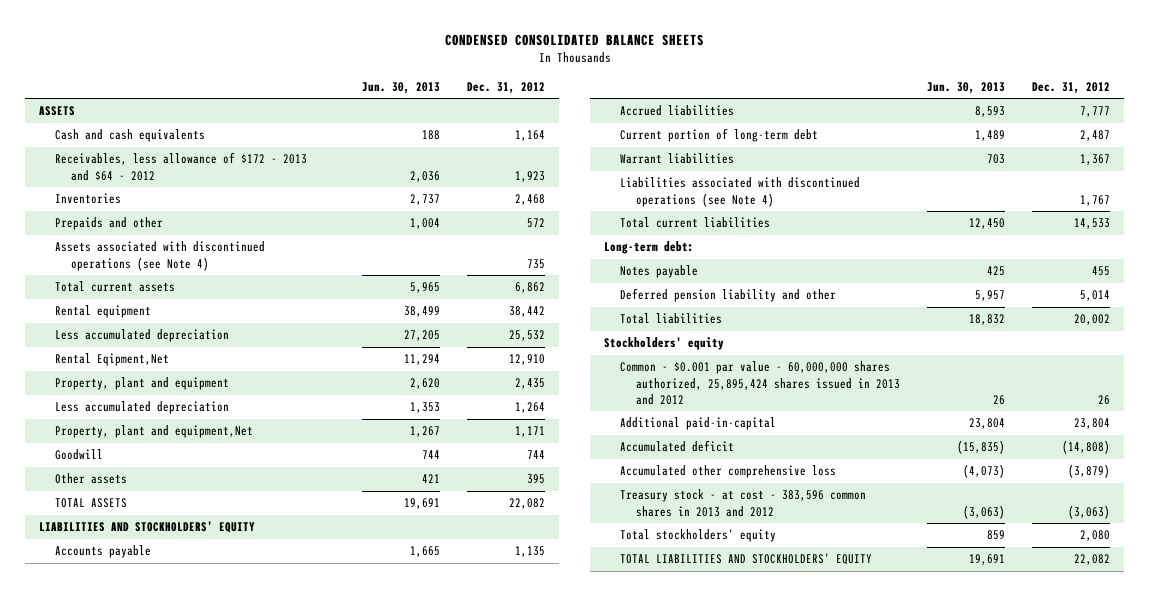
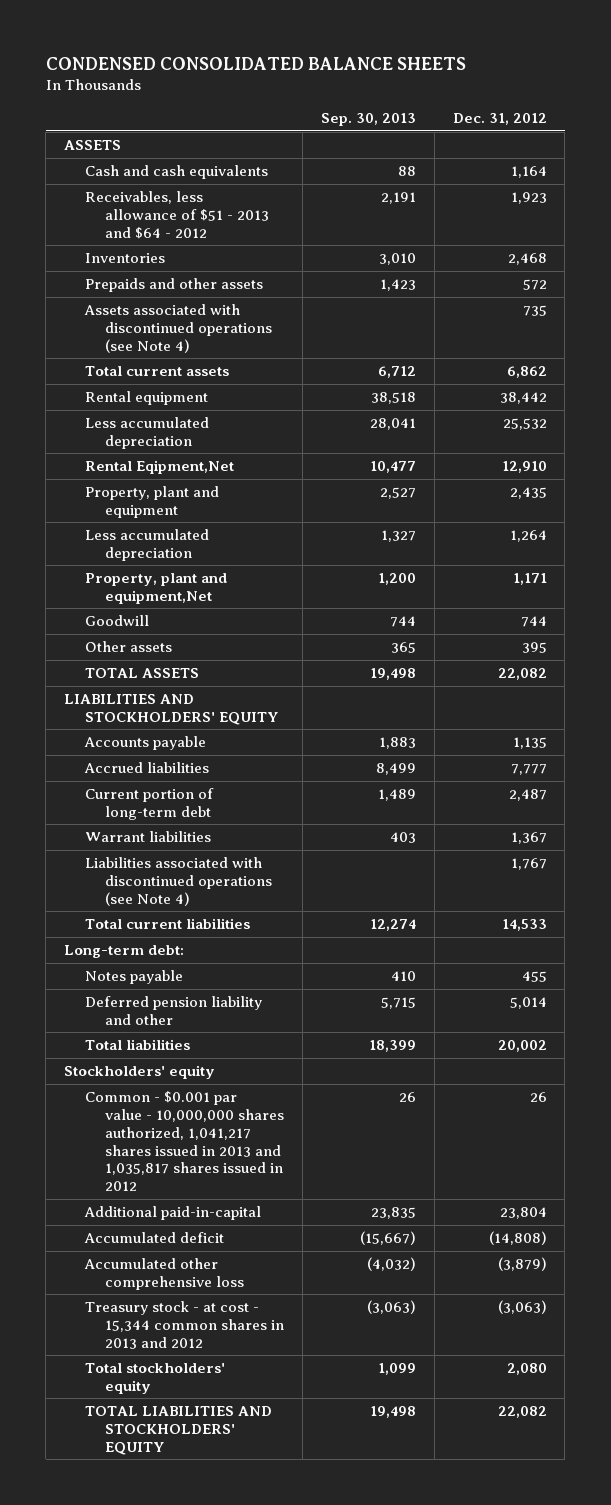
[362,81,441,94] Jun. 30, 2013 -> none
none -> [320,113,416,127] Sep. 30, 2013
[54,152,307,181] Receivables, less allowance of $172 - 2013 and $64 - 2012 -> [84,191,270,239] Receivables, less allowance of $51 - 2013 and $64 - 2012
[54,217,163,231] Prepaids and other -> [84,278,263,293] Prepaids and other assets
[619,361,900,405] Common - $0.001 par value - 60,000,000 shares authorized, 25,895,424 shares issued in 2013 and 2012 -> [84,1091,285,1192] Common - $0.001 par value - 10,000,000 shares authorized, 1,041,217 shares issued in 2013 and 1,035,817 shares issued in 2012
[619,489,866,517] Treasury stock - at cost - 383,596 common shares in 2013 and 2012 -> [84,1301,285,1349] Treasury stock - at cost - 15,344 common shares in 2013 and 2012

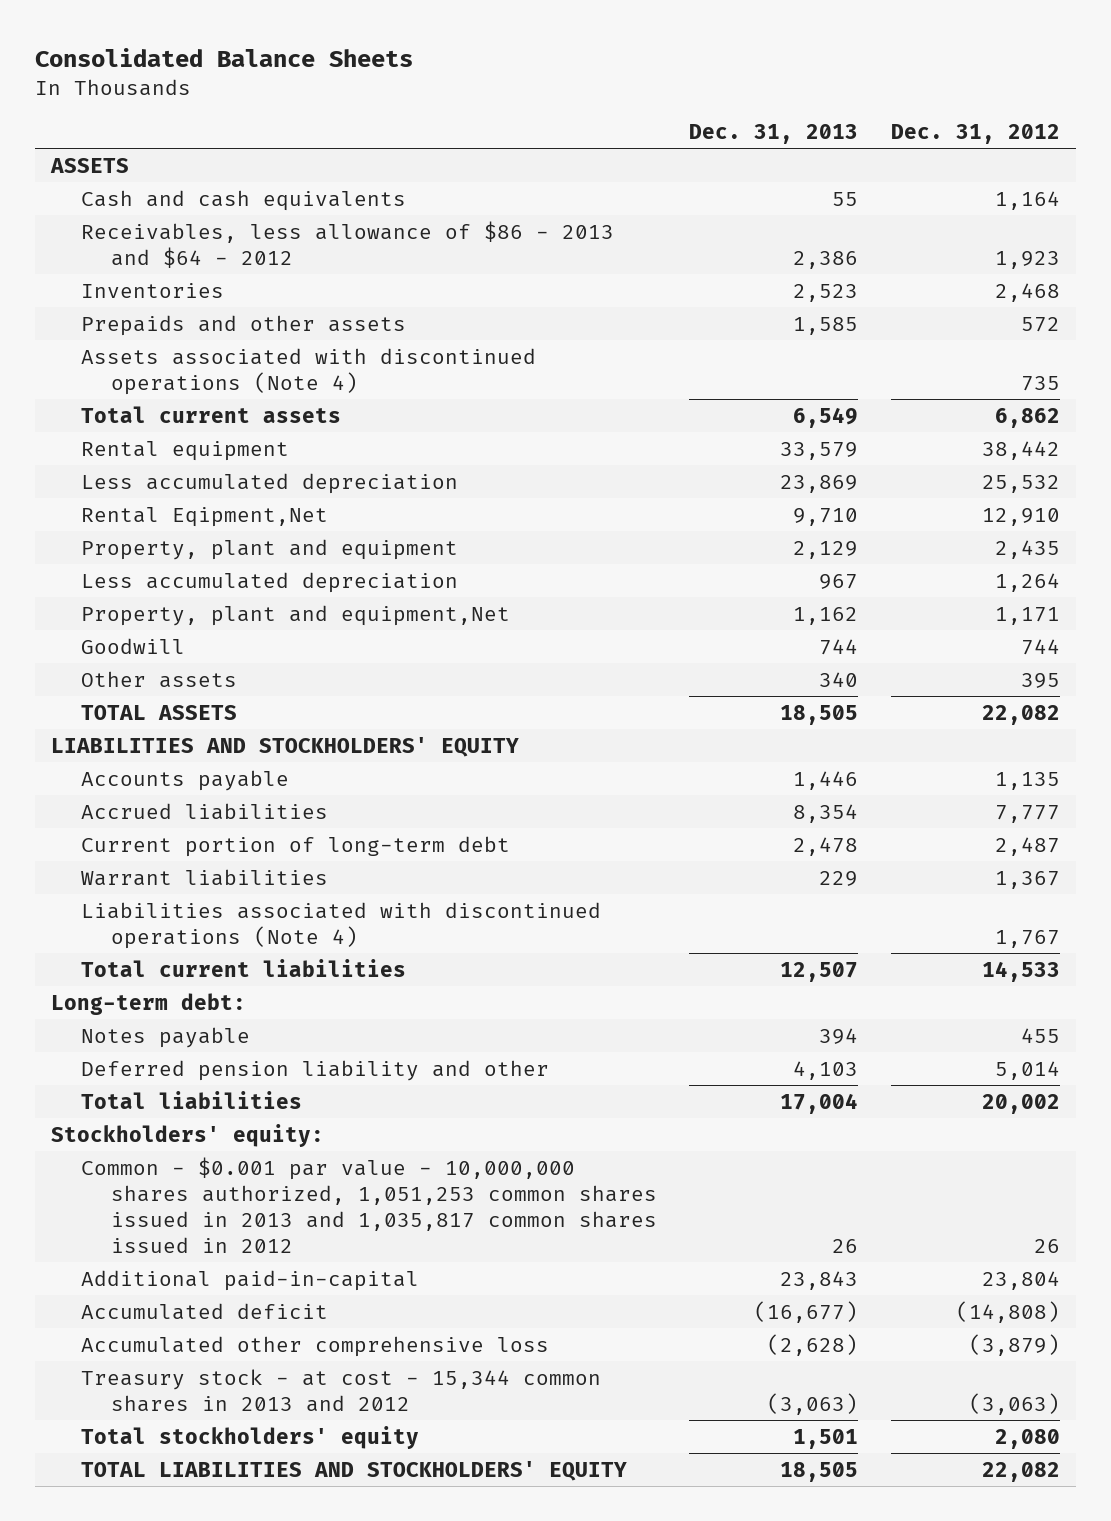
[45,56,466,70] CONDENSED CONSOLIDATED BALANCE SHEETS -> [35,48,414,68] Consolidated Balance Sheets
[320,113,416,127] Sep. 30, 2013 -> none
none -> [689,124,859,145] Dec. 31, 2013
[84,191,270,239] Receivables, less allowance of $51 - 2013 and $64 - 2012 -> [81,220,615,268] Receivables, less allowance of $86 - 2013 and $64 - 2012
[83,304,273,353] Assets associated with discontinued operations (see Note 4) -> [81,347,537,395] Assets associated with discontinued operations (Note 4)
[84,857,273,906] Liabilities associated with discontinued operations (see Note 4) -> [81,901,602,949] Liabilities associated with discontinued operations (Note 4)
[64,1065,216,1080] Stockholders' equity -> [51,1123,325,1147] Stockholders' equity:
[84,1091,285,1192] Common - $0.001 par value - 10,000,000 shares authorized, 1,041,217 shares issued in 2013 and 1,035,817 shares issued in 2012 -> [81,1156,658,1253] Common - $0.001 par value - 10,000,000 shares authorized, 1,051,253 common shares issued in 2013 and 1,035,817 common shares issued in 2012

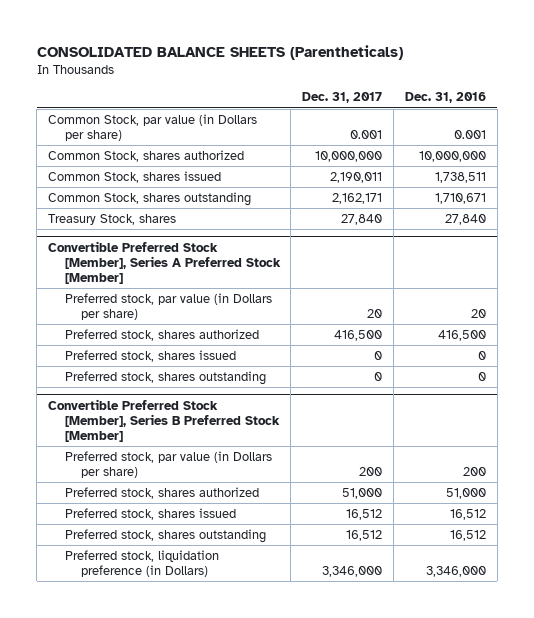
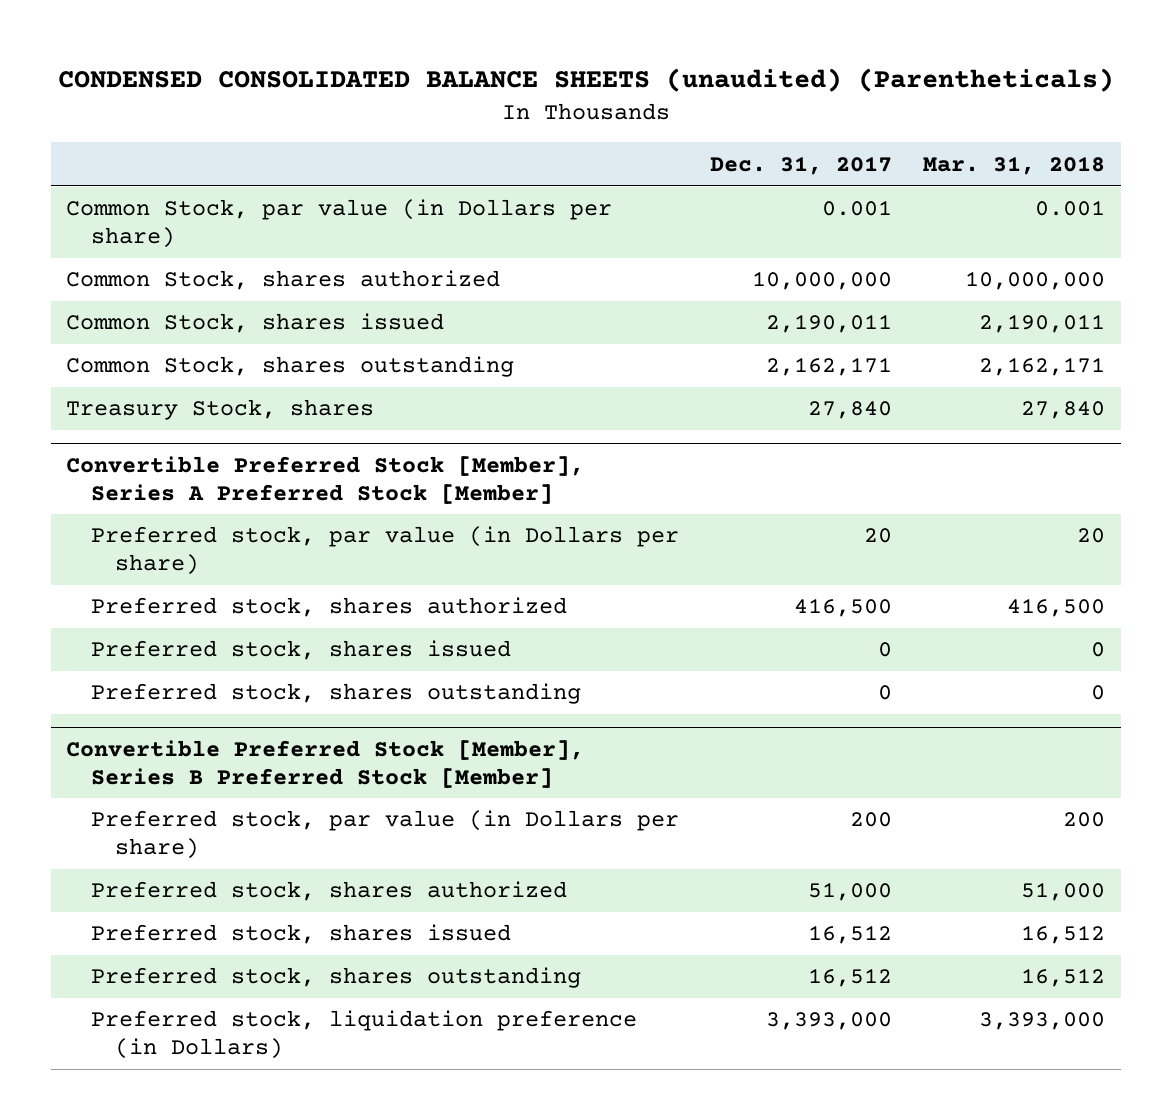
[36,44,403,60] CONSOLIDATED BALANCE SHEETS (Parentheticals) -> [57,68,1114,93] CONDENSED CONSOLIDATED BALANCE SHEETS (unaudited) (Parentheticals)
[404,92,486,104] Dec. 31, 2016 -> none
none -> [923,155,1106,175] Mar. 31, 2018
[322,566,383,578] 3,346,000 -> [766,1012,893,1031] 3,393,000

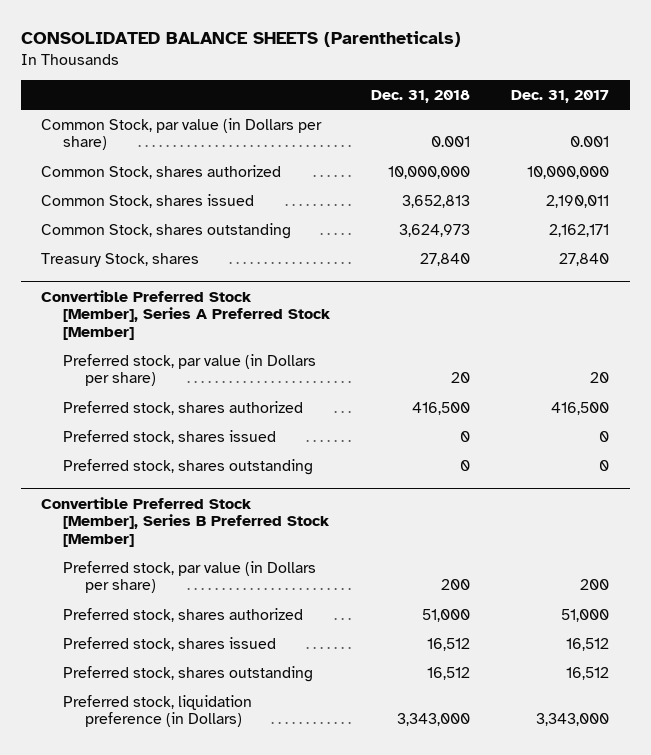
[57,68,1114,93] CONDENSED CONSOLIDATED BALANCE SHEETS (unaudited) (Parentheticals) -> [20,31,461,48] CONSOLIDATED BALANCE SHEETS (Parentheticals)
[923,155,1106,175] Mar. 31, 2018 -> none
none -> [371,90,471,104] Dec. 31, 2018
[766,1012,893,1031] 3,393,000 -> [536,713,610,727] 3,343,000

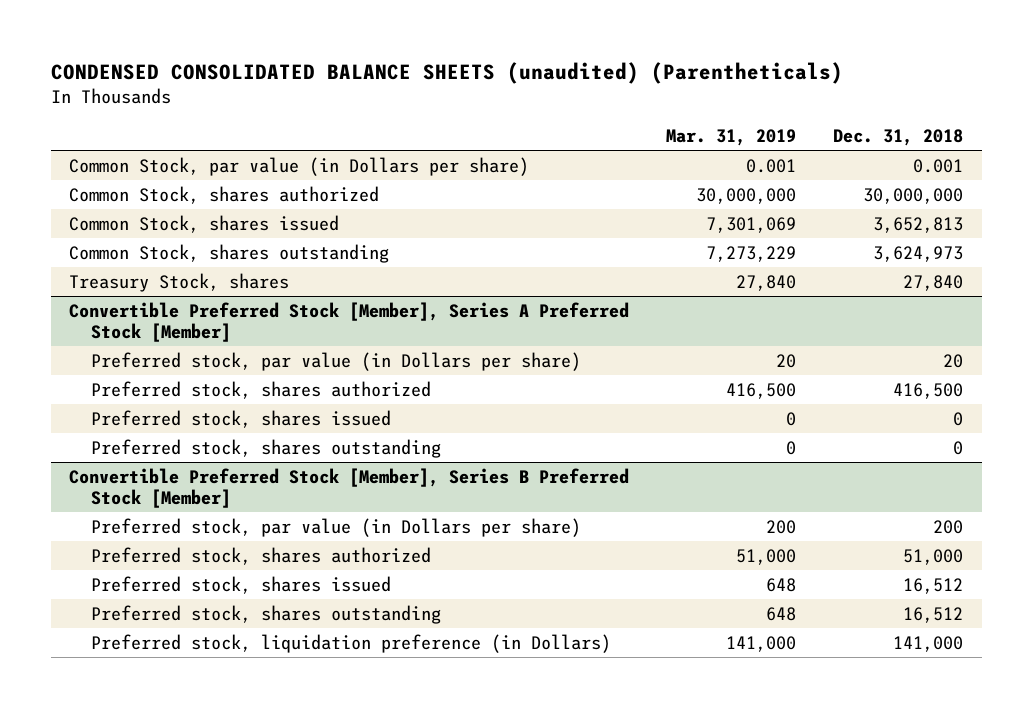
[20,31,461,48] CONSOLIDATED BALANCE SHEETS (Parentheticals) -> [50,61,843,84] CONDENSED CONSOLIDATED BALANCE SHEETS (unaudited) (Parentheticals)
[511,90,610,104] Dec. 31, 2017 -> none
none -> [666,128,797,146] Mar. 31, 2019
[388,165,471,179] 10,000,000 -> [863,187,964,204] 30,000,000
[397,713,471,727] 3,343,000 -> [893,635,964,652] 141,000

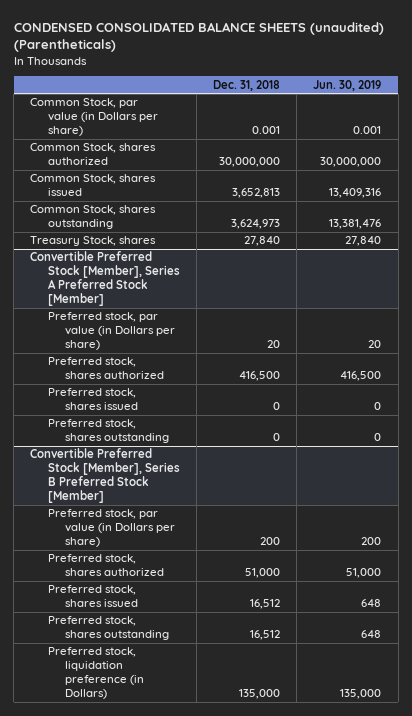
[666,128,797,146] Mar. 31, 2019 -> none
none -> [313,79,382,91] Jun. 30, 2019
[893,635,964,652] 141,000 -> [239,689,281,700] 135,000

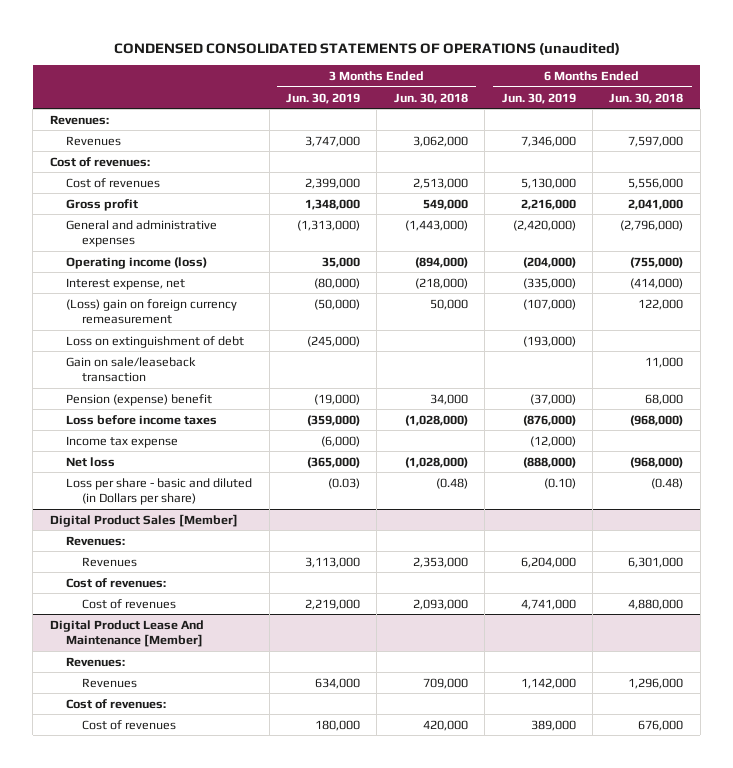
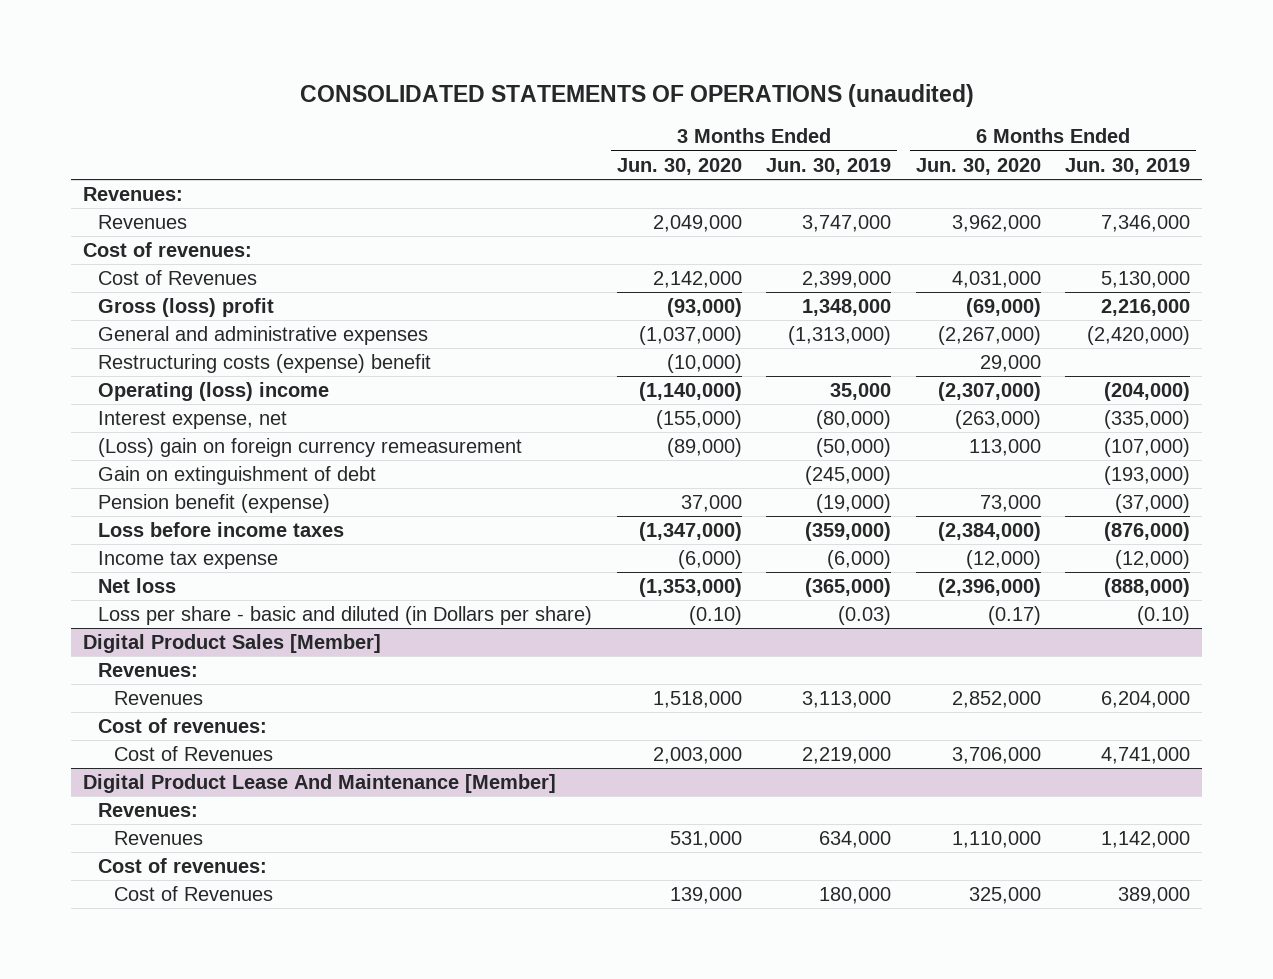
[113,41,620,55] CONDENSED CONSOLIDATED STATEMENTS OF OPERATIONS (unaudited) -> [299,83,974,107] CONSOLIDATED STATEMENTS OF OPERATIONS (unaudited)
[393,92,468,104] Jun. 30, 2018 -> none
[609,92,684,104] Jun. 30, 2018 -> none
none -> [616,157,742,175] Jun. 30, 2020
none -> [915,157,1041,175] Jun. 30, 2020
[66,177,161,188] Cost of revenues -> [98,270,258,286] Cost of Revenues
[66,198,139,211] Gross profit -> [98,298,275,318] Gross (loss) profit
none -> [98,354,432,374] Restructuring costs (expense) benefit
[66,256,208,269] Operating income (loss) -> [98,382,330,402] Operating (loss) income
[66,356,197,383] Gain on sale/leaseback transaction -> none
[66,335,245,348] Loss on extinguishment of debt -> [98,466,377,486] Gain on extinguishment of debt
[66,393,213,406] Pension (expense) benefit -> [98,494,331,514] Pension benefit (expense)
[82,598,177,609] Cost of revenues -> [114,746,274,762] Cost of Revenues
[82,719,177,730] Cost of revenues -> [114,886,274,902] Cost of Revenues

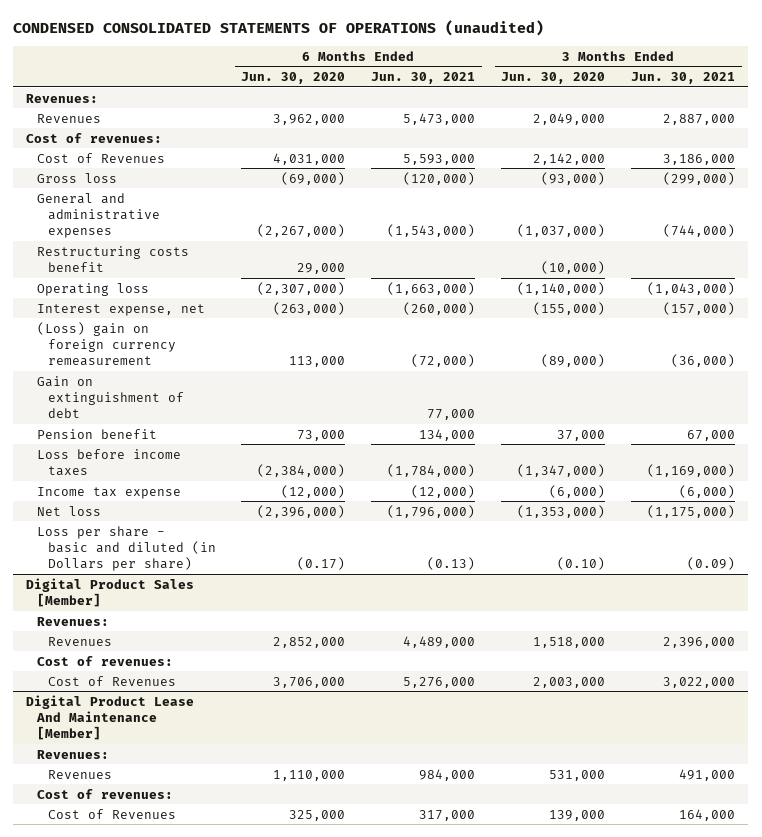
[299,83,974,107] CONSOLIDATED STATEMENTS OF OPERATIONS (unaudited) -> [13,20,545,37] CONDENSED CONSOLIDATED STATEMENTS OF OPERATIONS (unaudited)
[766,157,892,175] Jun. 30, 2019 -> none
[1065,157,1191,175] Jun. 30, 2019 -> none
none -> [371,71,476,84] Jun. 30, 2021
none -> [631,71,736,84] Jun. 30, 2021
[98,298,275,318] Gross (loss) profit -> [36,172,117,183] Gross loss
[98,354,432,374] Restructuring costs (expense) benefit -> [36,245,189,272] Restructuring costs benefit
[98,382,330,402] Operating (loss) income -> [36,282,149,296] Operating loss
[98,494,331,514] Pension benefit (expense) -> [36,428,157,439] Pension benefit

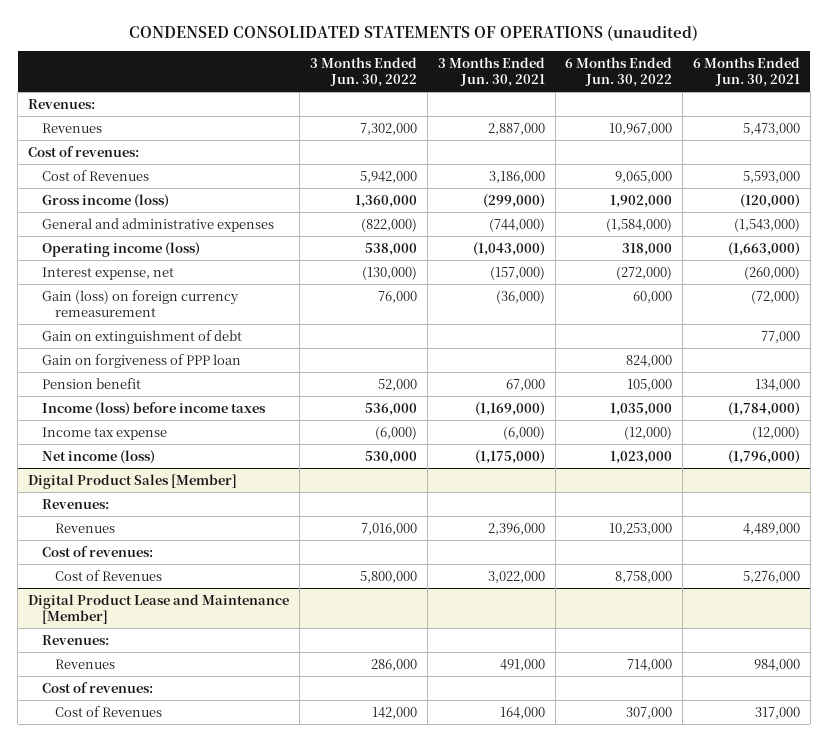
[241,71,346,84] Jun. 30, 2020 -> none
[501,71,606,84] Jun. 30, 2020 -> none
none -> [309,57,417,88] 3 Months Ended Jun. 30, 2022
none -> [565,57,673,88] 6 Months Ended Jun. 30, 2022
[36,172,117,183] Gross loss -> [41,193,169,208] Gross income (loss)
[36,245,189,272] Restructuring costs benefit -> none
[36,282,149,296] Operating loss -> [41,241,200,257] Operating income (loss)
[36,321,176,366] (Loss) gain on foreign currency remeasurement -> [41,289,239,317] Gain (loss) on foreign currency remeasurement
none -> [41,353,241,368] Gain on forgiveness of PPP loan
[36,448,181,476] Loss before income taxes -> [41,401,266,416] Income (loss) before income taxes
[36,525,216,571] Loss per share - basic and diluted (in Dollars per share) -> none
[36,505,101,516] Net loss -> [41,449,155,464] Net income (loss)
[26,694,195,740] Digital Product Lease And Maintenance [Member] -> [28,593,290,624] Digital Product Lease and Maintenance [Member]

